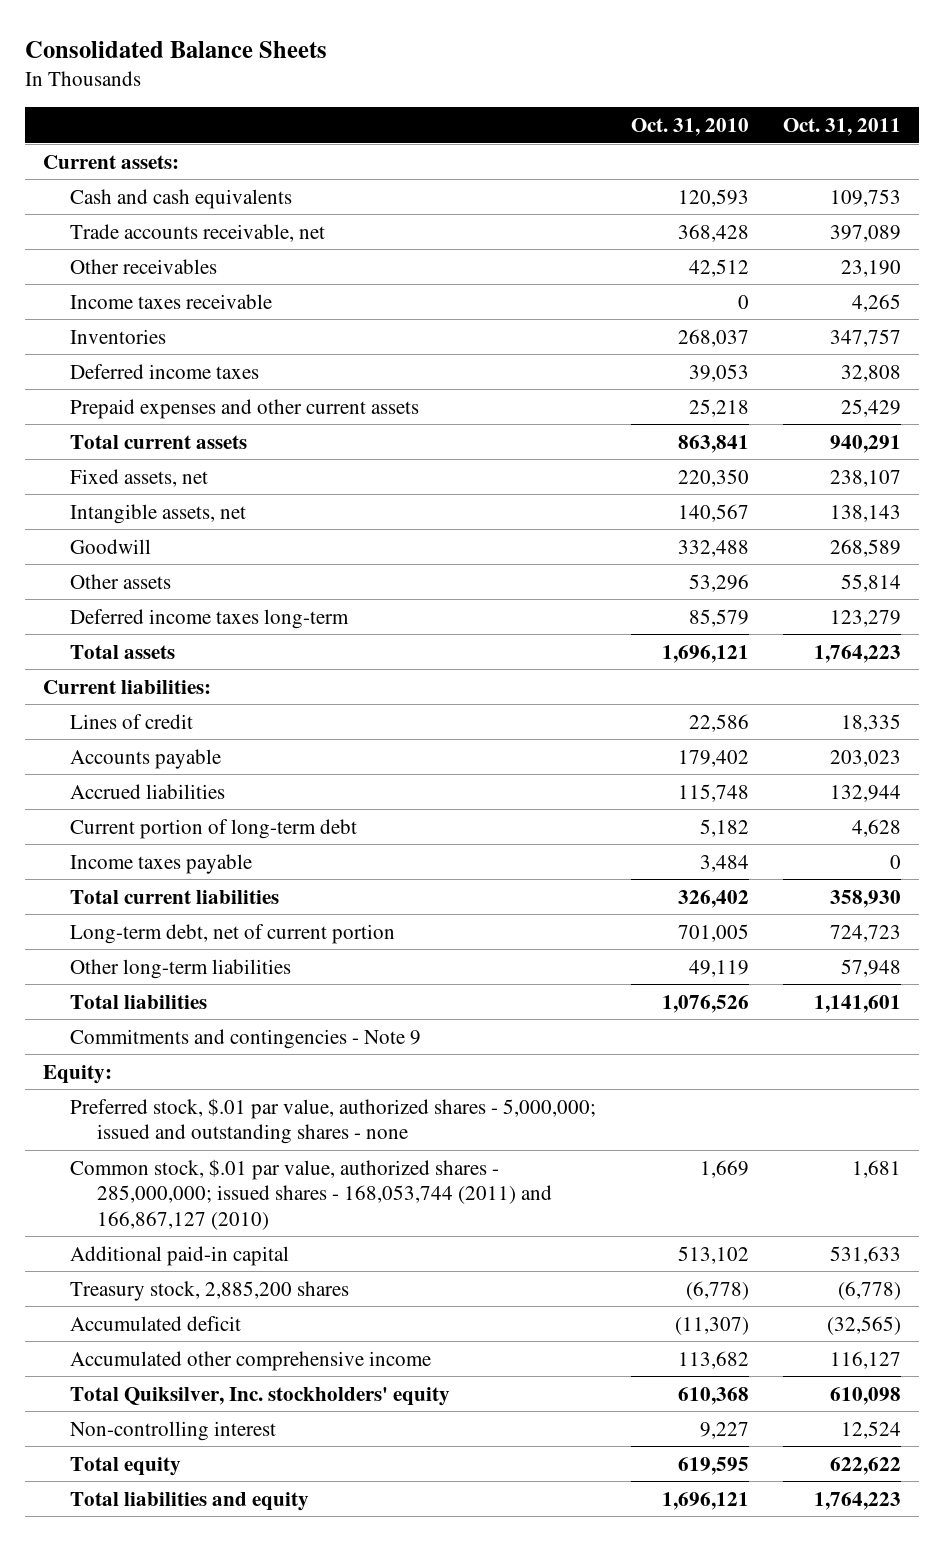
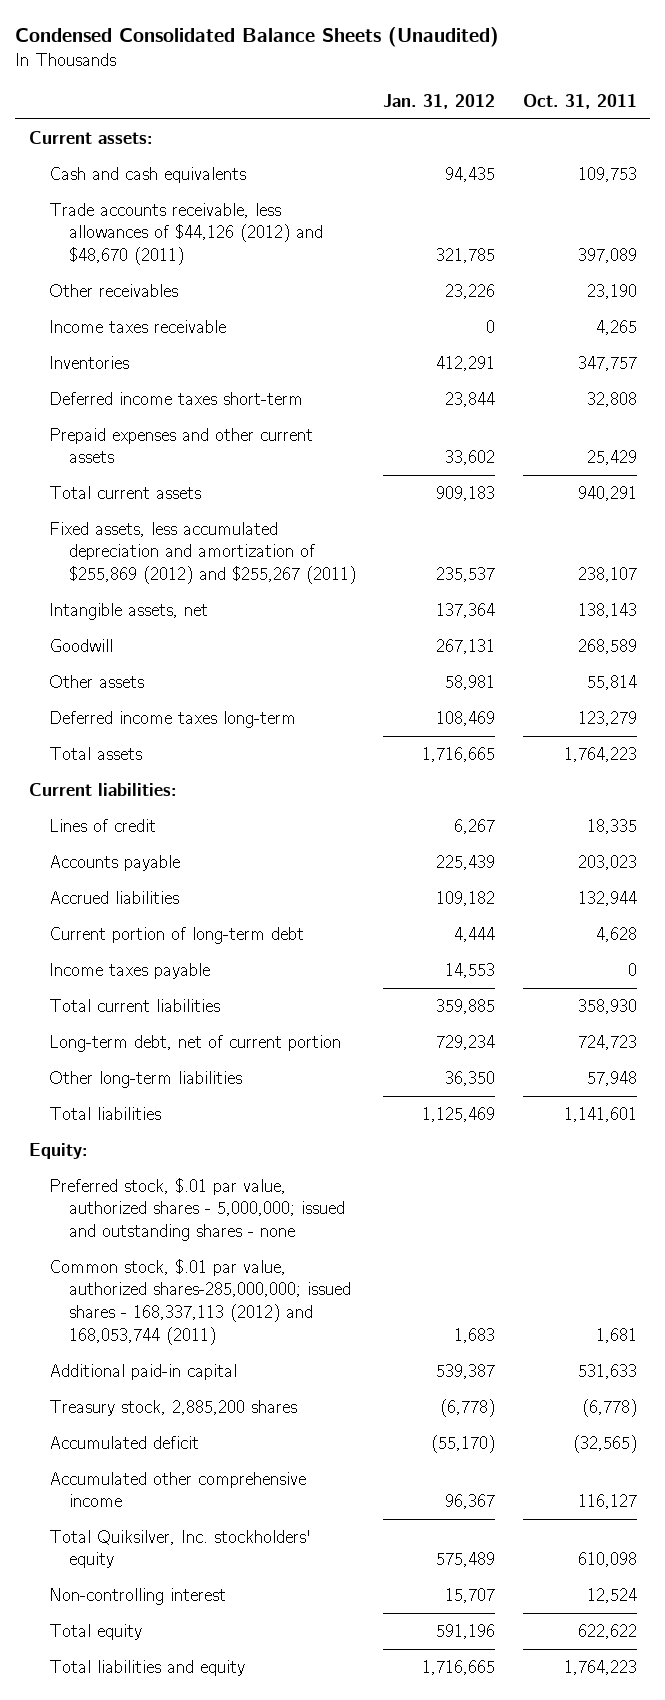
[25,40,328,58] Consolidated Balance Sheets -> [15,27,500,48] Condensed Consolidated Balance Sheets (Unaudited)
[630,118,749,137] Oct. 31, 2010 -> none
none -> [383,94,496,110] Jan. 31, 2012
[69,223,325,242] Trade accounts receivable, net -> [49,202,324,266] Trade accounts receivable, less allowances of $44,126 (2012) and $48,670 (2011)
[69,363,259,379] Deferred income taxes -> [49,391,304,405] Deferred income taxes short-term
[69,468,208,487] Fixed assets, net -> [49,521,357,585] Fixed assets, less accumulated depreciation and amortization of $255,869 (2012) and $255,267 (2011)
[69,1028,421,1049] Commitments and contingencies - Note 9 -> none
[69,1158,552,1230] Common stock, $.01 par value, authorized shares - 285,000,000; issued shares - 168,053,744 (2011) and 166,867,127 (2010) -> [49,1258,352,1345] Common stock, $.01 par value, authorized shares-285,000,000; issued shares - 168,337,113 (2012) and 168,053,744 (2011)

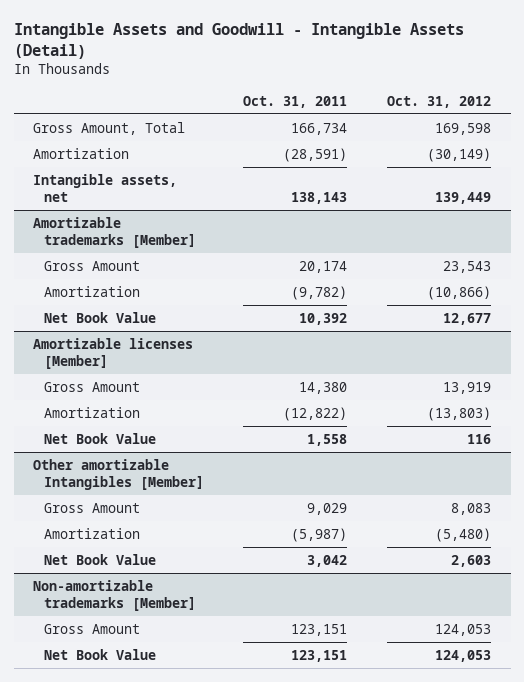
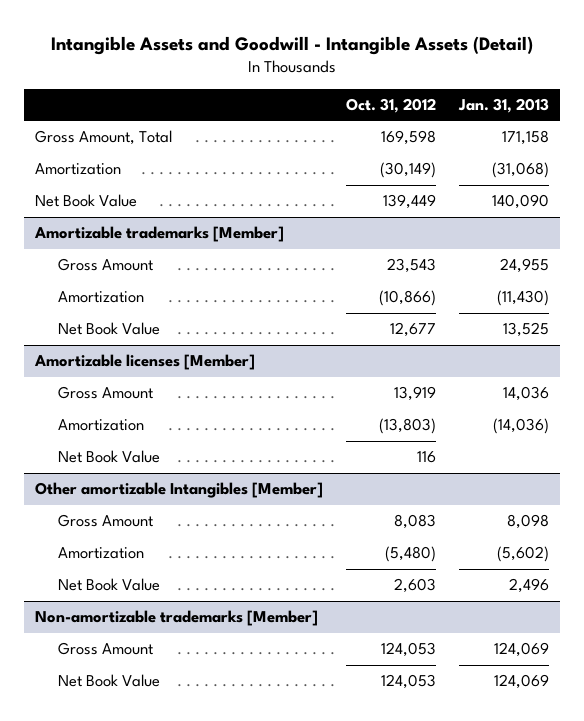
[243,95,348,108] Oct. 31, 2011 -> none
none -> [457,98,549,114] Jan. 31, 2013
[33,174,178,202] Intangible assets, net -> [35,194,138,208] Net Book Value

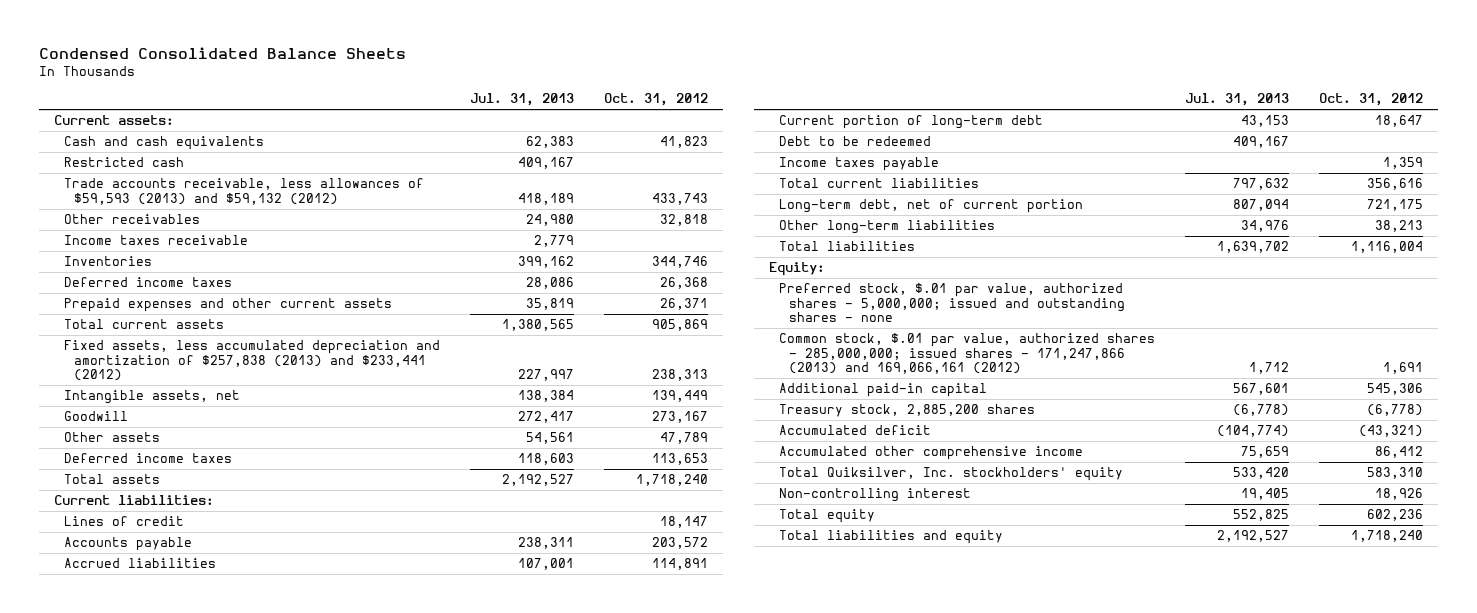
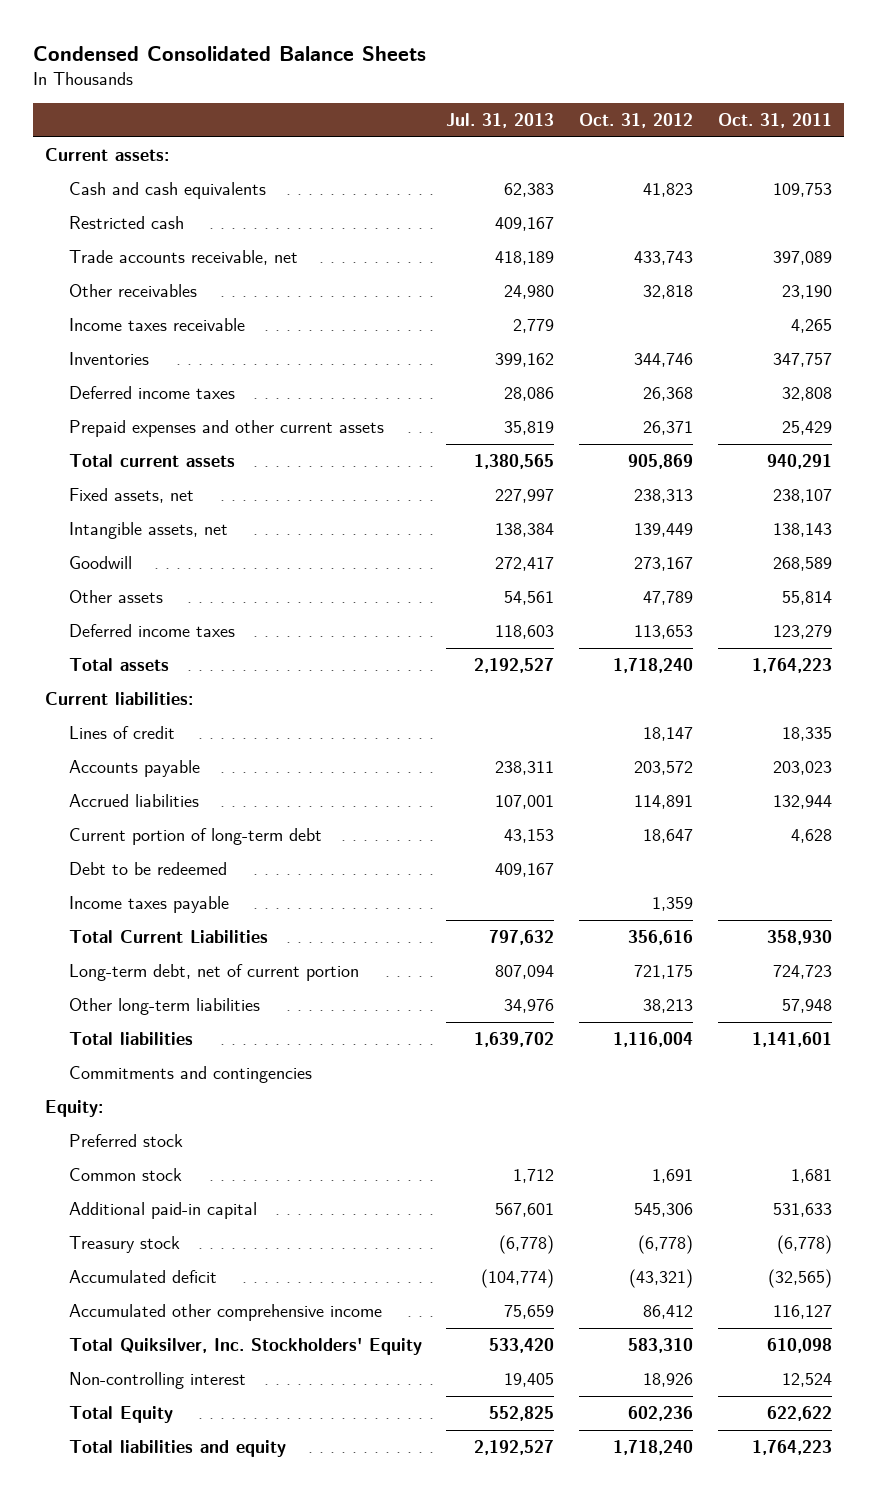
none -> [717,112,832,128] Oct. 31, 2011
[63,178,424,205] Trade accounts receivable, less allowances of $59,593 (2013) and $59,132 (2012) -> [68,250,298,266] Trade accounts receivable, net
[63,340,440,382] Fixed assets, less accumulated depreciation and amortization of $257,838 (2013) and $233,441 (2012) -> [68,488,194,504] Fixed assets, net
[778,178,979,189] Total current liabilities -> [68,930,268,944] Total Current Liabilities
none -> [68,1066,312,1084] Commitments and contingencies
[778,283,1125,323] Preferred stock, $.01 par value, authorized shares - 5,000,000; issued and outstanding shares - none -> [68,1134,183,1148] Preferred stock
[778,333,1155,375] Common stock, $.01 par value, authorized shares - 285,000,000; issued shares - 171,247,866 (2013) and 169,066,161 (2012) -> [68,1168,182,1182] Common stock
[778,404,1035,418] Treasury stock, 2,885,200 shares -> [68,1236,180,1254] Treasury stock
[778,467,1123,482] Total Quiksilver, Inc. stockholders' equity -> [68,1338,422,1356] Total Quiksilver, Inc. Stockholders' Equity
[778,509,875,524] Total equity -> [68,1406,173,1424] Total Equity

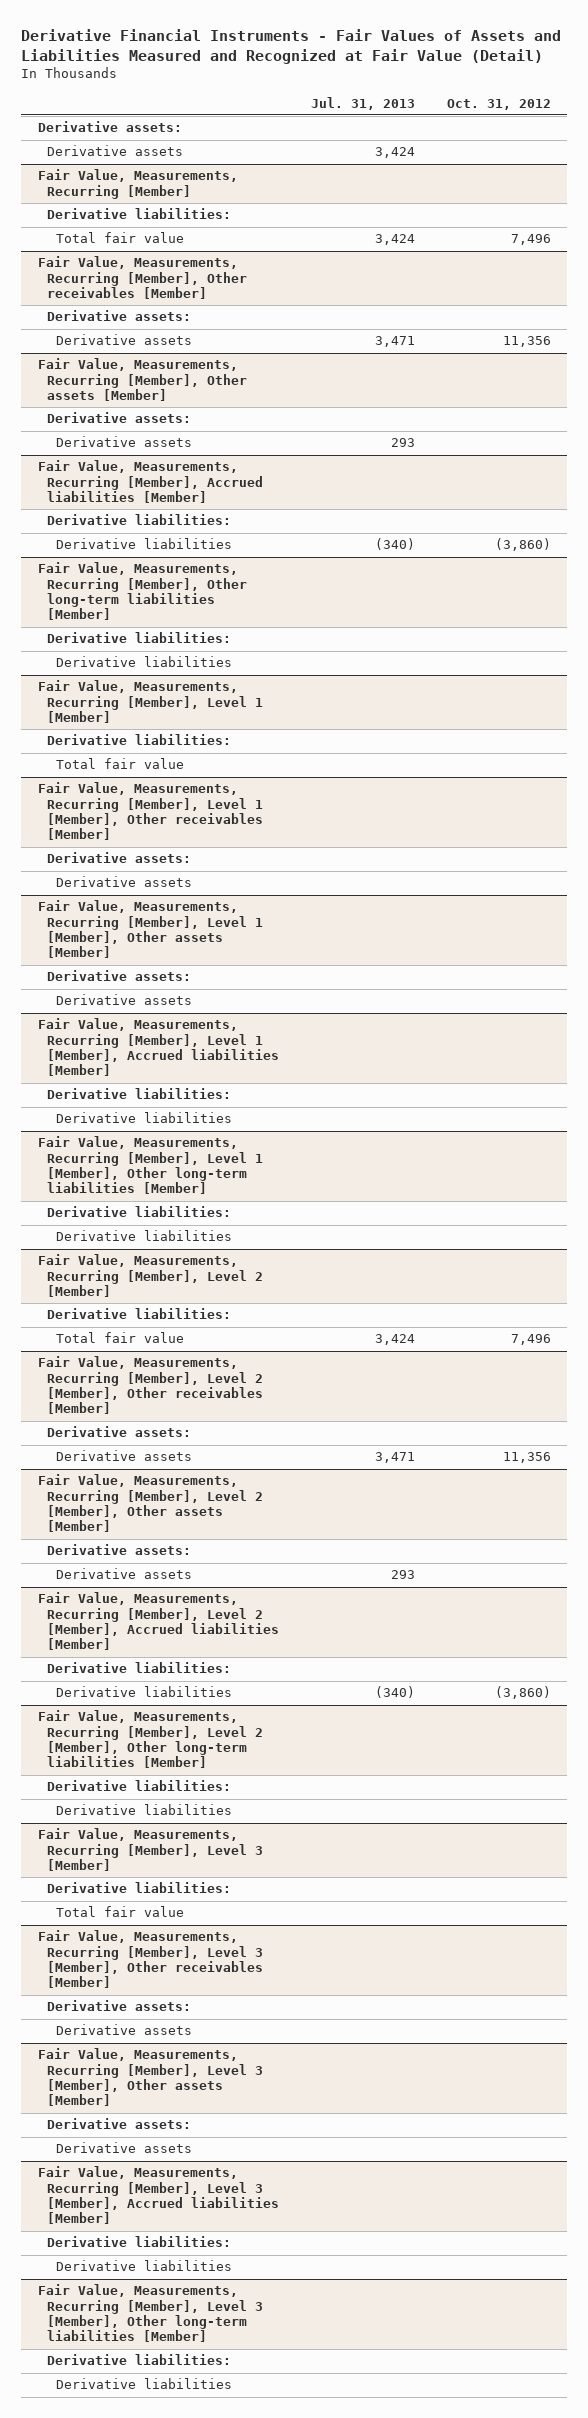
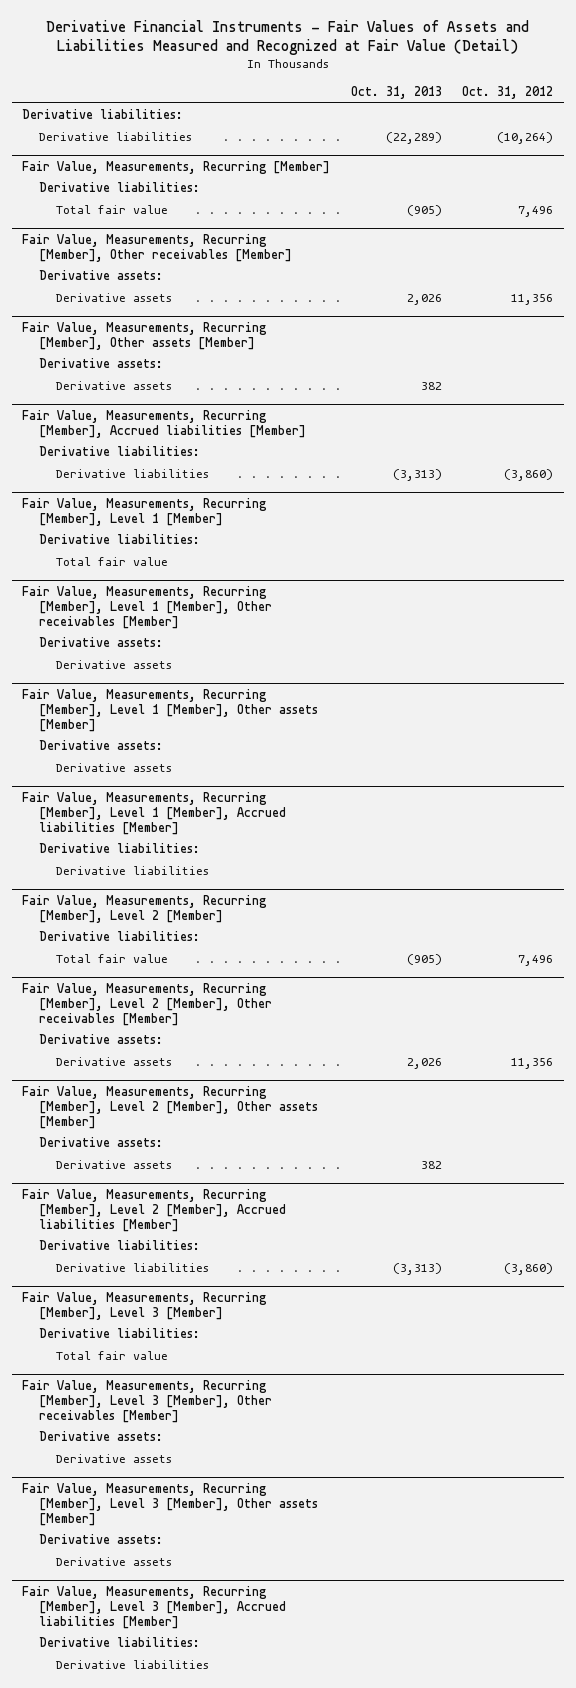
[310,96,415,110] Jul. 31, 2013 -> none
none -> [350,85,442,99] Oct. 31, 2013
[37,121,182,133] Derivative assets: -> none
[46,145,183,157] Derivative assets -> none
none -> [22,109,184,120] Derivative liabilities:
none -> [39,132,193,142] Derivative liabilities
[37,562,247,621] Fair Value, Measurements, Recurring [Member], Other long-term liabilities [Member] -> none
[46,632,231,644] Derivative liabilities: -> none
[55,656,232,668] Derivative liabilities -> none
[37,1136,263,1195] Fair Value, Measurements, Recurring [Member], Level 1 [Member], Other long-term liabilities [Member] -> none
[46,1206,231,1218] Derivative liabilities: -> none
[55,1230,232,1242] Derivative liabilities -> none
[37,1710,263,1769] Fair Value, Measurements, Recurring [Member], Level 2 [Member], Other long-term liabilities [Member] -> none
[46,1780,231,1792] Derivative liabilities: -> none
[55,1804,232,1816] Derivative liabilities -> none
[37,2284,263,2343] Fair Value, Measurements, Recurring [Member], Level 3 [Member], Other long-term liabilities [Member] -> none
[46,2354,231,2366] Derivative liabilities: -> none
[55,2378,232,2390] Derivative liabilities -> none

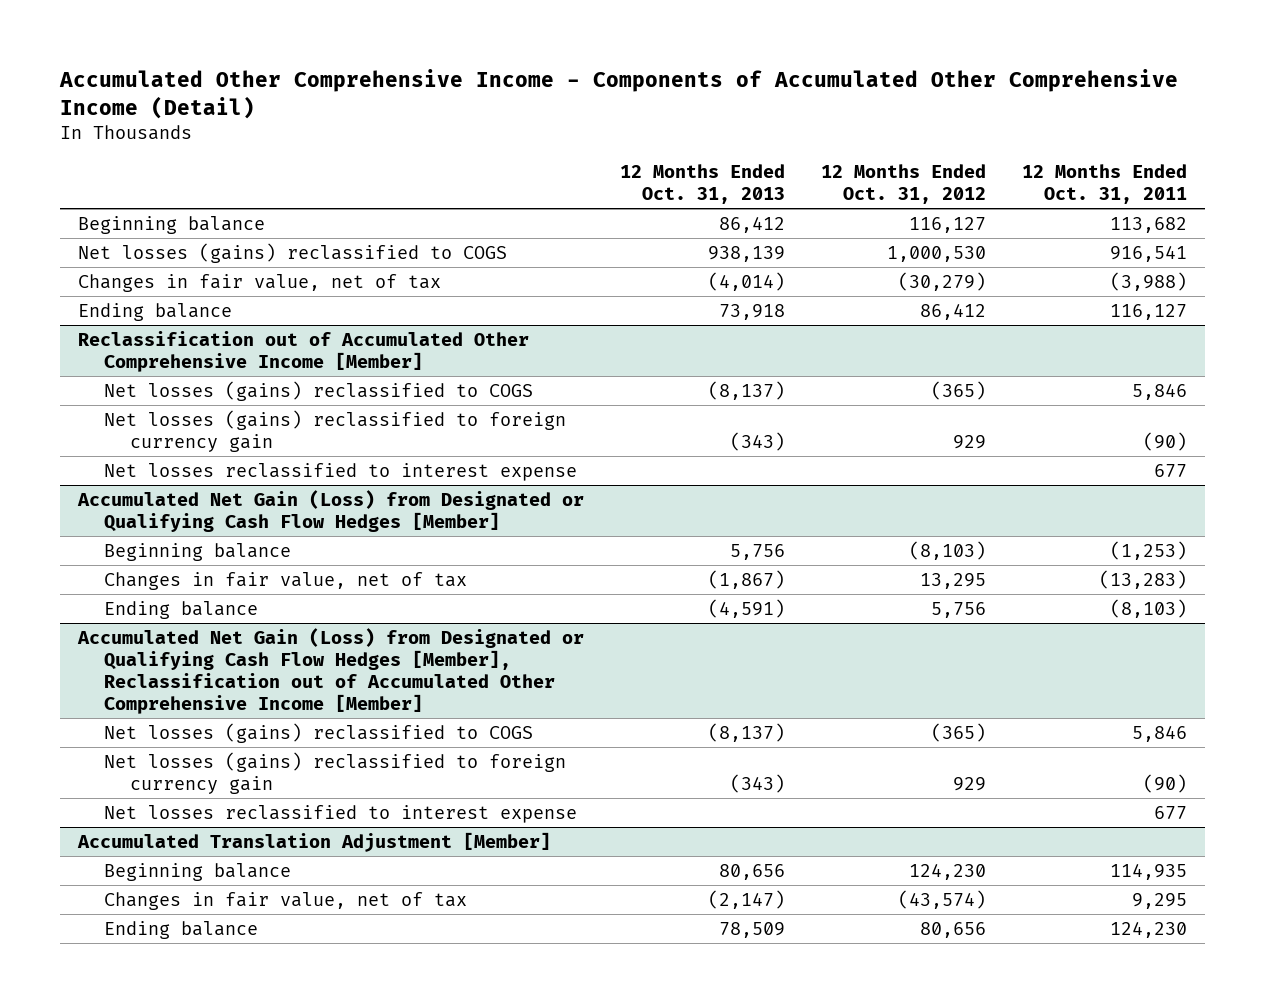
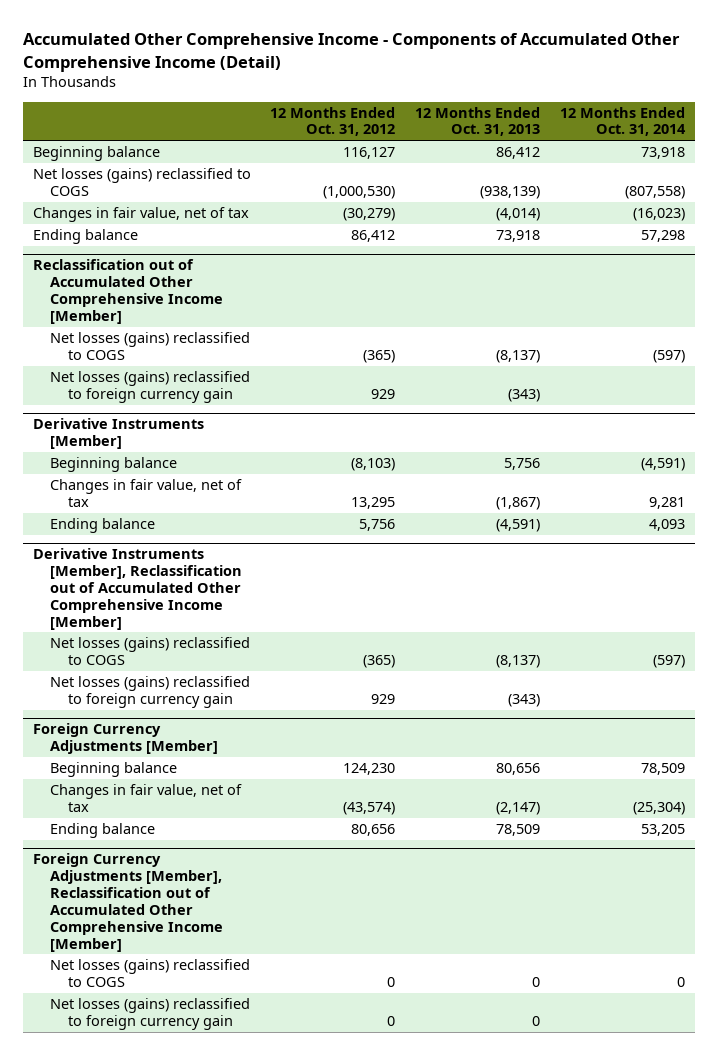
[1021,163,1187,204] 12 Months Ended Oct. 31, 2011 -> none
none -> [560,106,687,137] 12 Months Ended Oct. 31, 2014
[707,245,785,262] 938,139 -> [480,185,541,199] (938,139)
[886,245,986,262] 1,000,530 -> [323,185,396,199] (1,000,530)
[103,462,577,481] Net losses reclassified to interest expense -> none
[76,489,584,532] Accumulated Net Gain (Loss) from Designated or Qualifying Cash Flow Hedges [Member] -> none
none -> [32,418,204,450] Derivative Instruments [Member]
[76,627,584,714] Accumulated Net Gain (Loss) from Designated or Qualifying Cash Flow Hedges [Member], Reclassification out of Accumulated Other Comprehensive Income [Member] -> none
none -> [32,548,243,630] Derivative Instruments [Member], Reclassification out of Accumulated Other Comprehensive Income [Member]
[103,804,577,823] Net losses reclassified to interest expense -> none
[76,831,551,852] Accumulated Translation Adjustment [Member] -> none
none -> [32,723,219,755] Foreign Currency Adjustments [Member]
none -> [32,853,224,952] Foreign Currency Adjustments [Member], Reclassification out of Accumulated Other Comprehensive Income [Member]
none -> [50,959,251,987] Net losses (gains) reclassified to COGS
none -> [50,998,251,1030] Net losses (gains) reclassified to foreign currency gain

